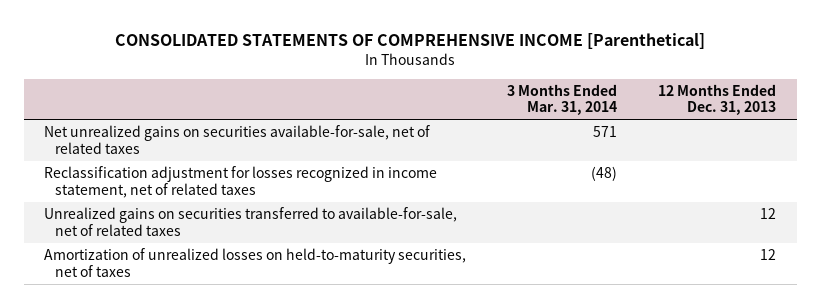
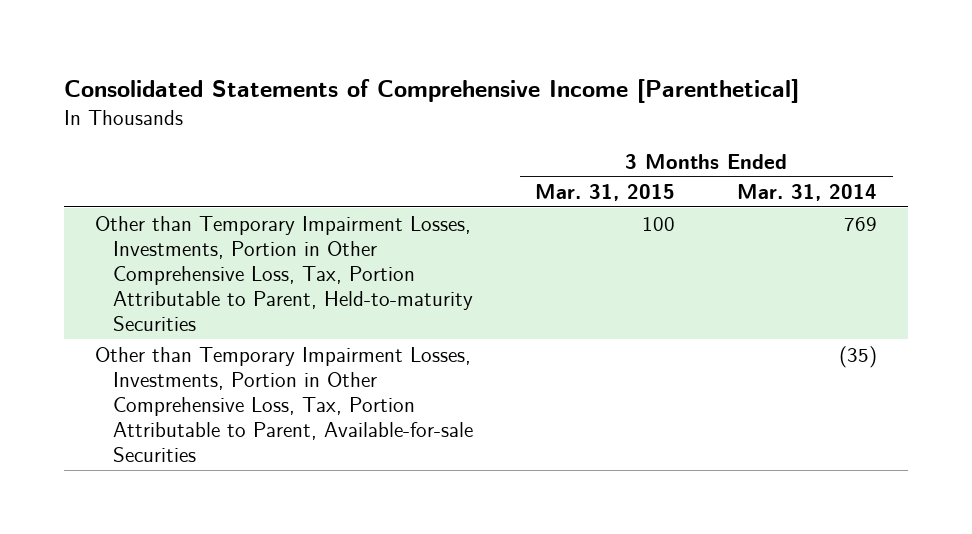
[115,32,706,49] CONSOLIDATED STATEMENTS OF COMPREHENSIVE INCOME [Parenthetical] -> [64,78,800,103] Consolidated Statements of Comprehensive Income [Parenthetical]
[658,83,777,116] 12 Months Ended Dec. 31, 2013 -> none
none -> [535,184,676,202] Mar. 31, 2015
[44,125,431,154] Net unrealized gains on securities available-for-sale, net of related taxes -> none
[44,166,438,198] Reclassification adjustment for losses recognized in income statement, net of related taxes -> none
[44,207,458,236] Unrealized gains on securities transferred to available-for-sale, net of related taxes -> none
[44,248,467,277] Amortization of unrealized losses on held-to-maturity securities, net of taxes -> none
none -> [95,215,474,332] Other than Temporary Impairment Losses, Investments, Portion in Other Comprehensive Loss, Tax, Portion Attributable to Parent, Held-to-maturity Securities
none -> [95,346,474,463] Other than Temporary Impairment Losses, Investments, Portion in Other Comprehensive Loss, Tax, Portion Attributable to Parent, Available-for-sale Securities

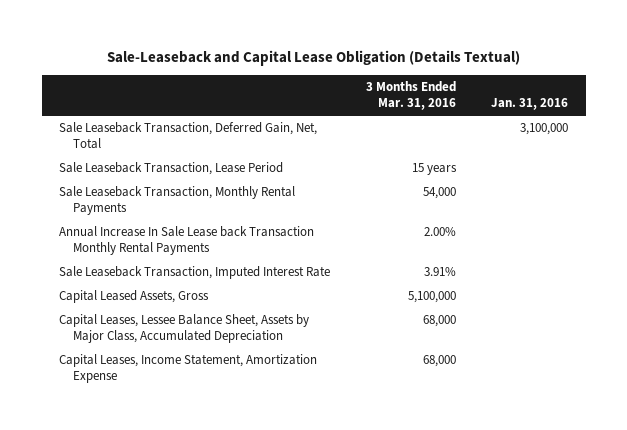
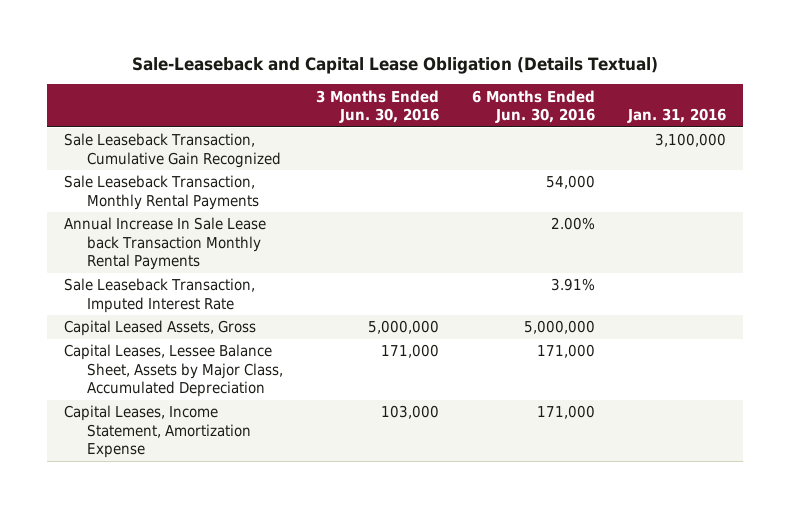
[365,81,456,111] 3 Months Ended Mar. 31, 2016 -> none
none -> [315,89,439,123] 3 Months Ended Jun. 30, 2016
none -> [472,89,596,123] 6 Months Ended Jun. 30, 2016
[59,122,318,150] Sale Leaseback Transaction, Deferred Gain, Net, Total -> none
[59,162,284,176] Sale Leaseback Transaction, Lease Period -> none
none -> [63,133,281,168] Sale Leaseback Transaction, Cumulative Gain Recognized

